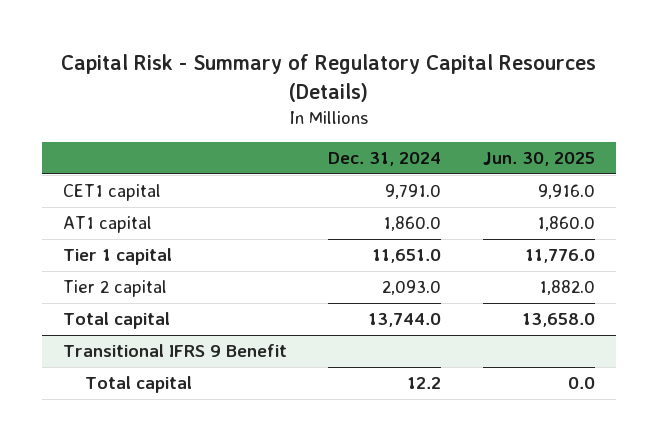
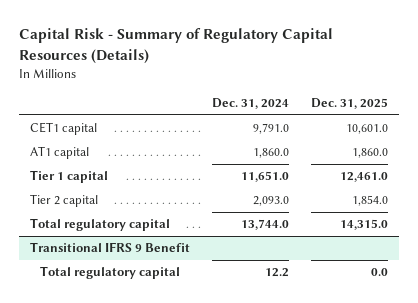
[483,152,596,167] Jun. 30, 2025 -> none
none -> [310,98,388,110] Dec. 31, 2025
[62,312,170,330] Total capital -> [29,218,170,232] Total regulatory capital
[84,376,192,394] Total capital -> [40,266,181,280] Total regulatory capital

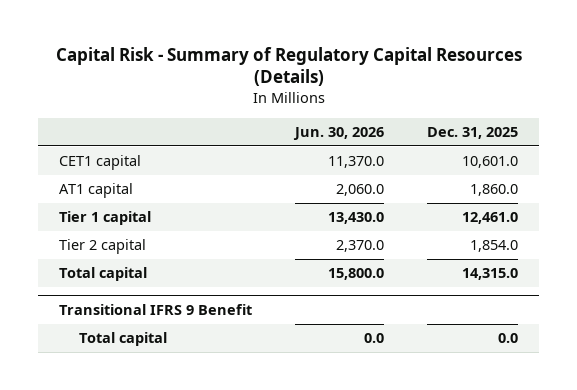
[211,98,289,110] Dec. 31, 2024 -> none
none -> [293,127,385,141] Jun. 30, 2026
[29,218,170,232] Total regulatory capital -> [59,267,148,282] Total capital
[40,266,181,280] Total regulatory capital -> [78,332,167,347] Total capital

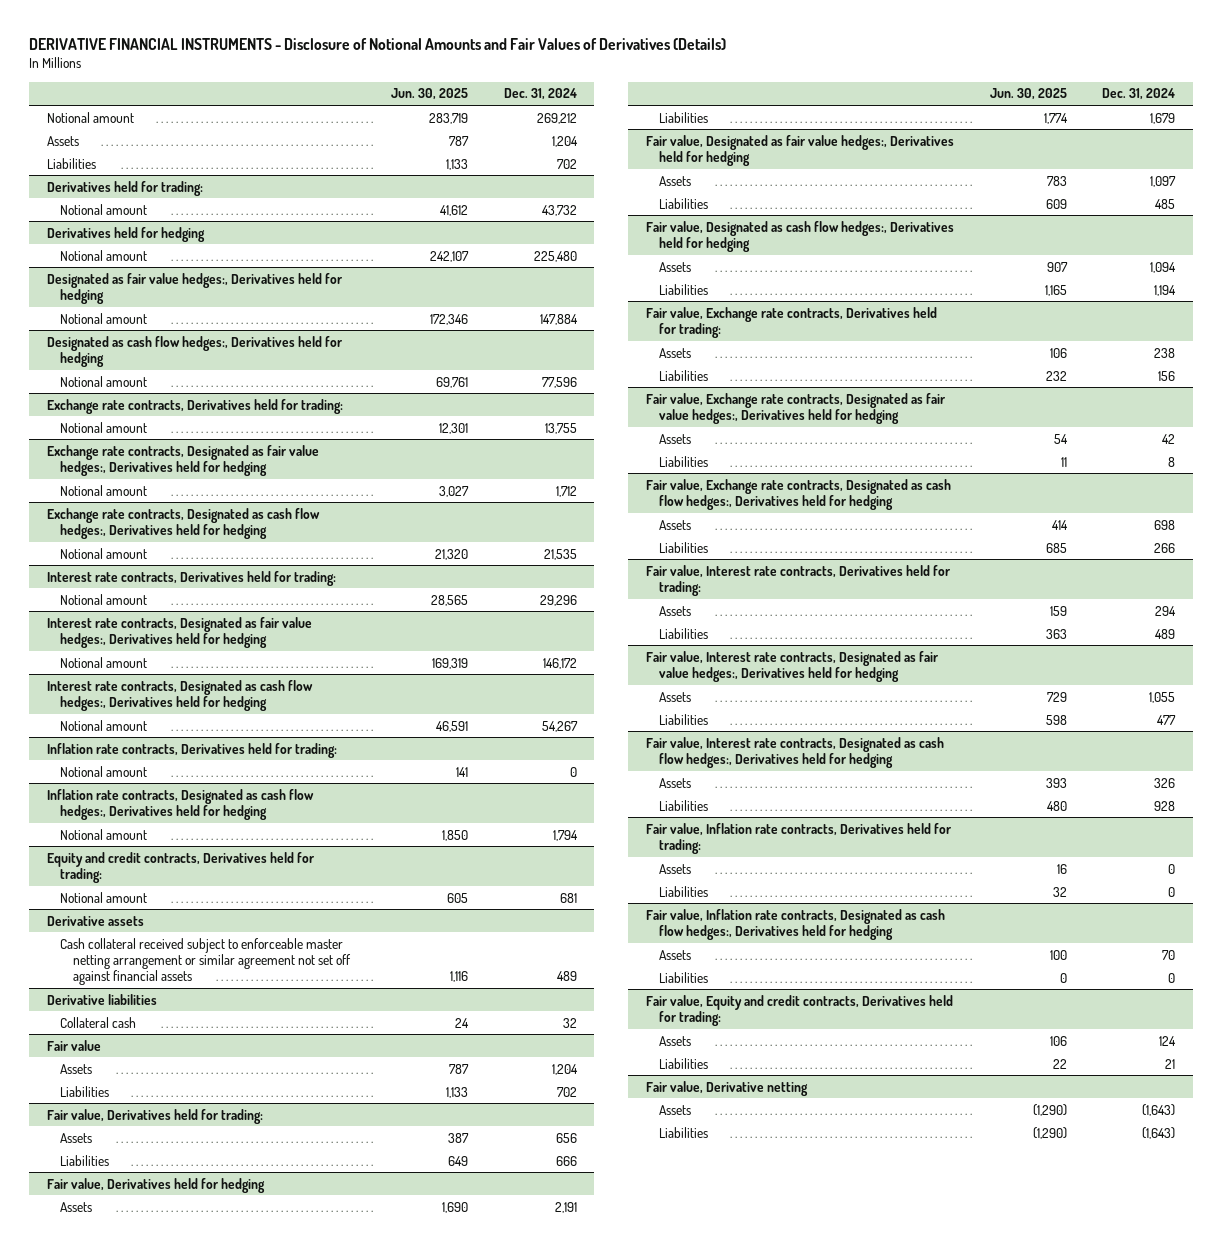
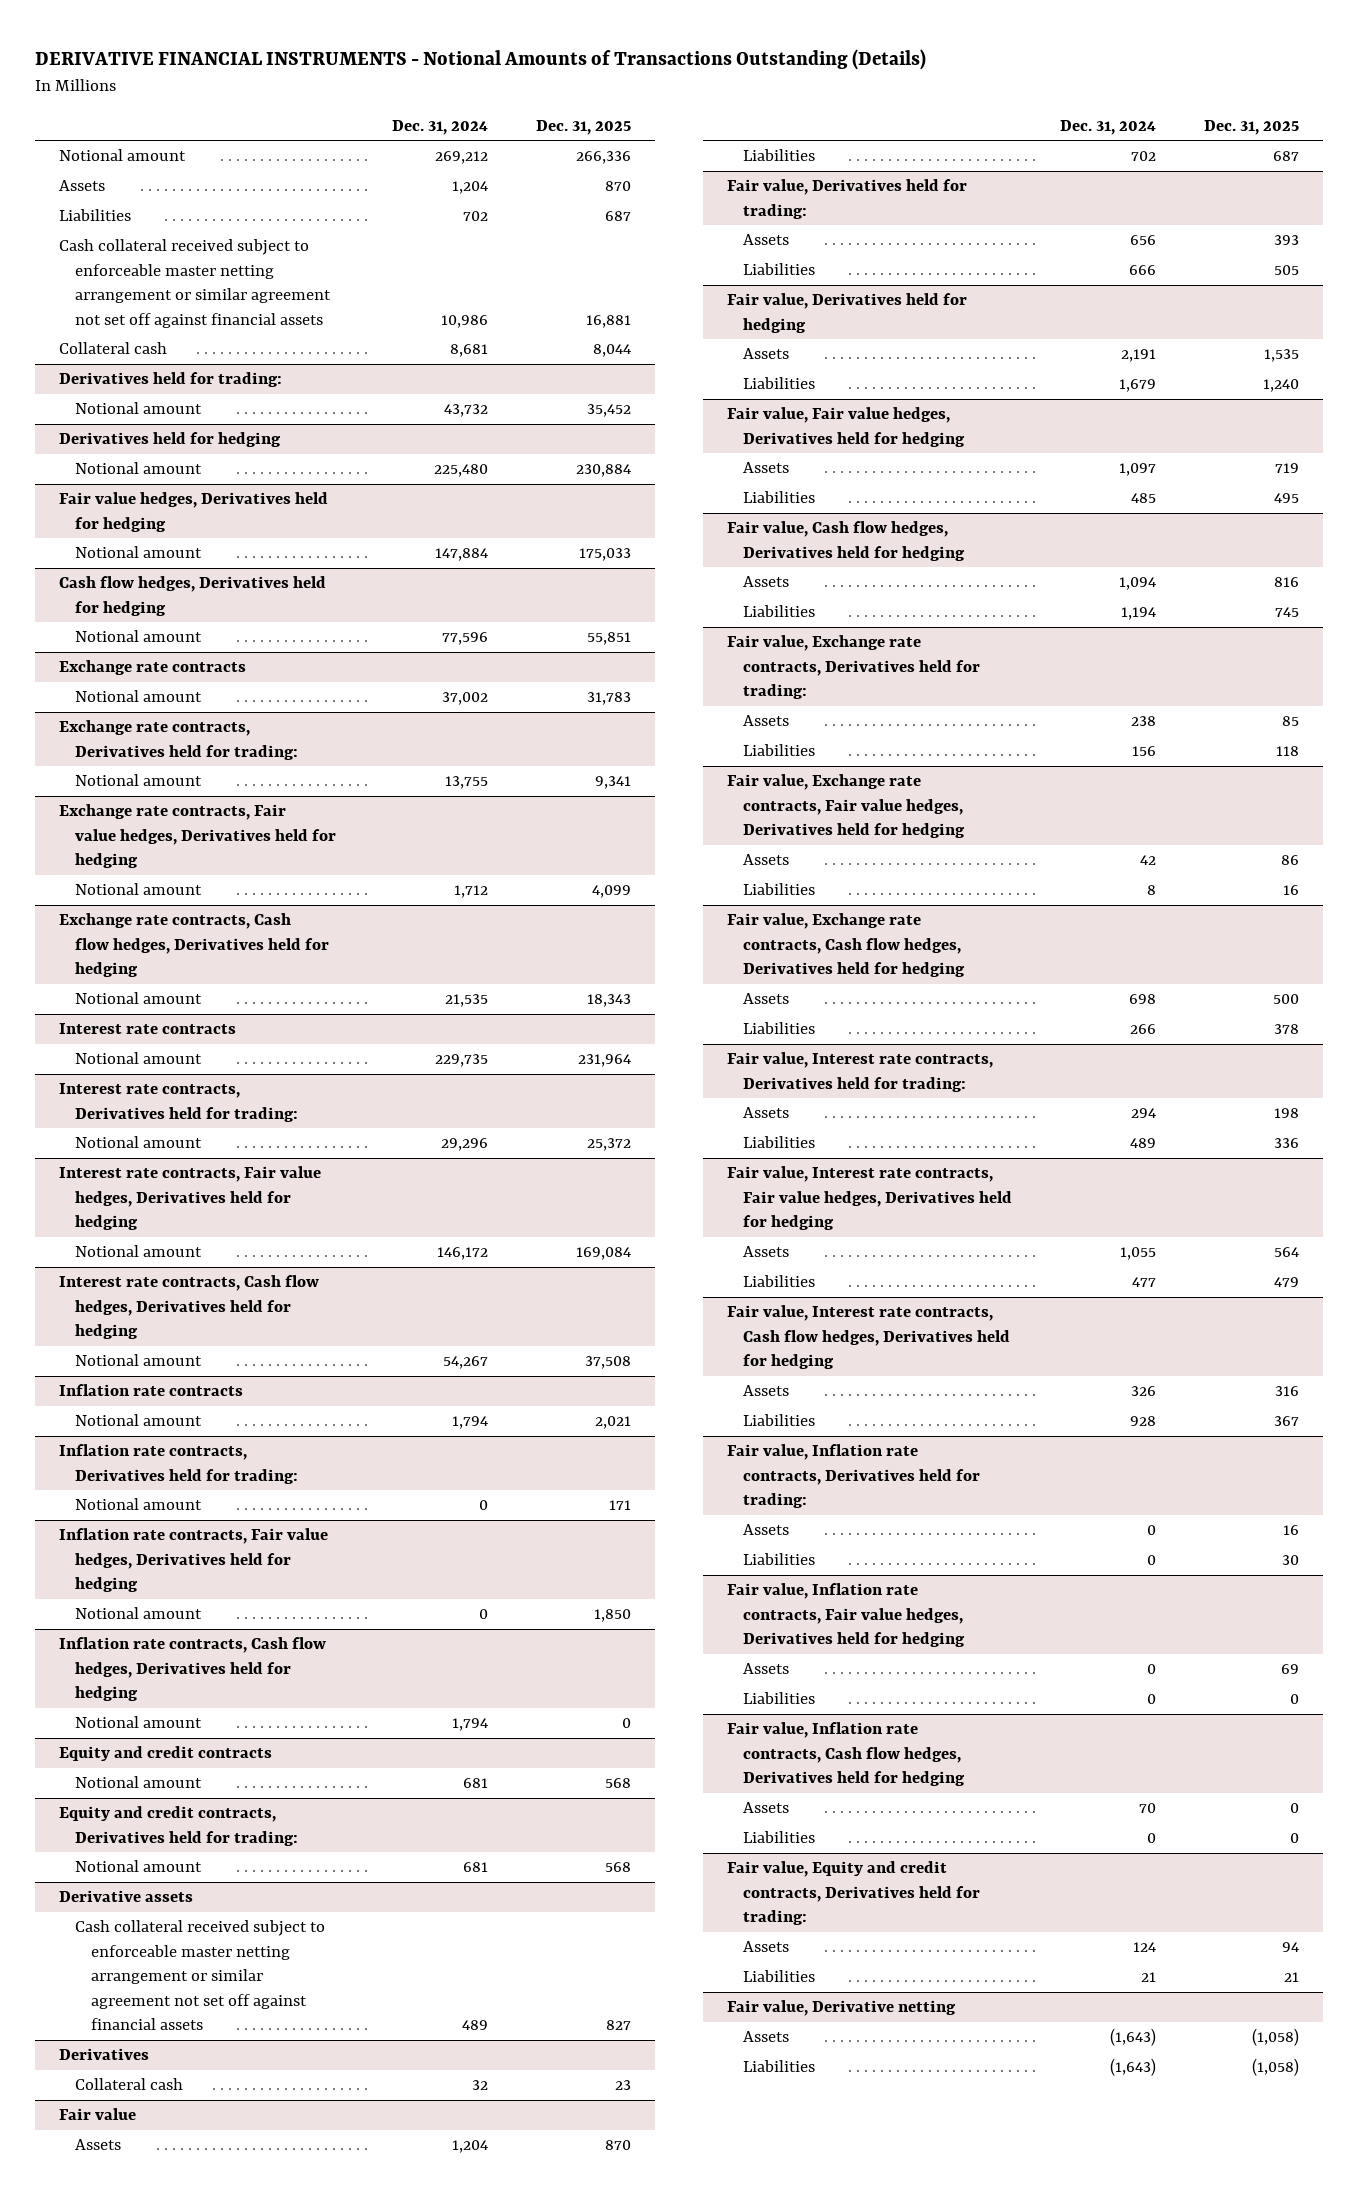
[29,38,727,51] DERIVATIVE FINANCIAL INSTRUMENTS - Disclosure of Notional Amounts and Fair Values of Derivatives (Details) -> [35,49,927,71] DERIVATIVE FINANCIAL INSTRUMENTS - Notional Amounts of Transactions Outstanding (Details)
[390,88,468,101] Jun. 30, 2025 -> none
none -> [536,119,632,135] Dec. 31, 2025
none -> [59,239,332,328] Cash collateral received subject to enforceable master netting arrangement or similar agreement not set off against financial assets
none -> [59,342,168,355] Collateral cash
[47,272,344,304] Designated as fair value hedges:, Derivatives held for hedging -> [59,492,329,532] Fair value hedges, Derivatives held for hedging
[47,335,344,367] Designated as cash flow hedges:, Derivatives held for hedging -> [59,576,327,616] Cash flow hedges, Derivatives held for hedging
none -> [59,660,247,676] Exchange rate contracts
none -> [75,690,203,703] Notional amount
[47,444,320,476] Exchange rate contracts, Designated as fair value hedges:, Derivatives held for hedging -> [59,804,337,869] Exchange rate contracts, Fair value hedges, Derivatives held for hedging
[47,507,321,539] Exchange rate contracts, Designated as cash flow hedges:, Derivatives held for hedging -> [59,913,330,978] Exchange rate contracts, Cash flow hedges, Derivatives held for hedging
none -> [59,1023,237,1035] Interest rate contracts
none -> [75,1052,203,1065] Notional amount
[47,616,313,648] Interest rate contracts, Designated as fair value hedges:, Derivatives held for hedging -> [59,1166,322,1231] Interest rate contracts, Fair value hedges, Derivatives held for hedging
[47,679,314,711] Interest rate contracts, Designated as cash flow hedges:, Derivatives held for hedging -> [59,1275,320,1340] Interest rate contracts, Cash flow hedges, Derivatives held for hedging
none -> [59,1384,244,1397] Inflation rate contracts
none -> [75,1414,203,1427] Notional amount
none -> [59,1528,329,1593] Inflation rate contracts, Fair value hedges, Derivatives held for hedging
none -> [75,1607,203,1620] Notional amount
[47,788,315,820] Inflation rate contracts, Designated as cash flow hedges:, Derivatives held for hedging -> [59,1637,327,1702] Inflation rate contracts, Cash flow hedges, Derivatives held for hedging
none -> [59,1746,273,1762] Equity and credit contracts
none -> [75,1776,203,1789] Notional amount
[47,993,158,1005] Derivative liabilities -> [59,2048,150,2061] Derivatives
[645,134,954,166] Fair value, Designated as fair value hedges:, Derivatives held for hedging -> [727,407,966,447] Fair value, Fair value hedges, Derivatives held for hedging
[645,220,954,252] Fair value, Designated as cash flow hedges:, Derivatives held for hedging -> [727,521,966,561] Fair value, Cash flow hedges, Derivatives held for hedging
[645,392,946,424] Fair value, Exchange rate contracts, Designated as fair value hedges:, Derivatives held for hedging -> [727,774,966,839] Fair value, Exchange rate contracts, Fair value hedges, Derivatives held for hedging
[645,478,951,510] Fair value, Exchange rate contracts, Designated as cash flow hedges:, Derivatives held for hedging -> [727,913,966,978] Fair value, Exchange rate contracts, Cash flow hedges, Derivatives held for hedging
[645,650,939,682] Fair value, Interest rate contracts, Designated as fair value hedges:, Derivatives held for hedging -> [727,1166,1013,1231] Fair value, Interest rate contracts, Fair value hedges, Derivatives held for hedging
[645,736,944,768] Fair value, Interest rate contracts, Designated as cash flow hedges:, Derivatives held for hedging -> [727,1305,1011,1370] Fair value, Interest rate contracts, Cash flow hedges, Derivatives held for hedging
none -> [727,1583,966,1648] Fair value, Inflation rate contracts, Fair value hedges, Derivatives held for hedging
none -> [743,1663,790,1675] Assets
none -> [743,1692,816,1705] Liabilities
[645,908,945,940] Fair value, Inflation rate contracts, Designated as cash flow hedges:, Derivatives held for hedging -> [727,1722,966,1787] Fair value, Inflation rate contracts, Cash flow hedges, Derivatives held for hedging

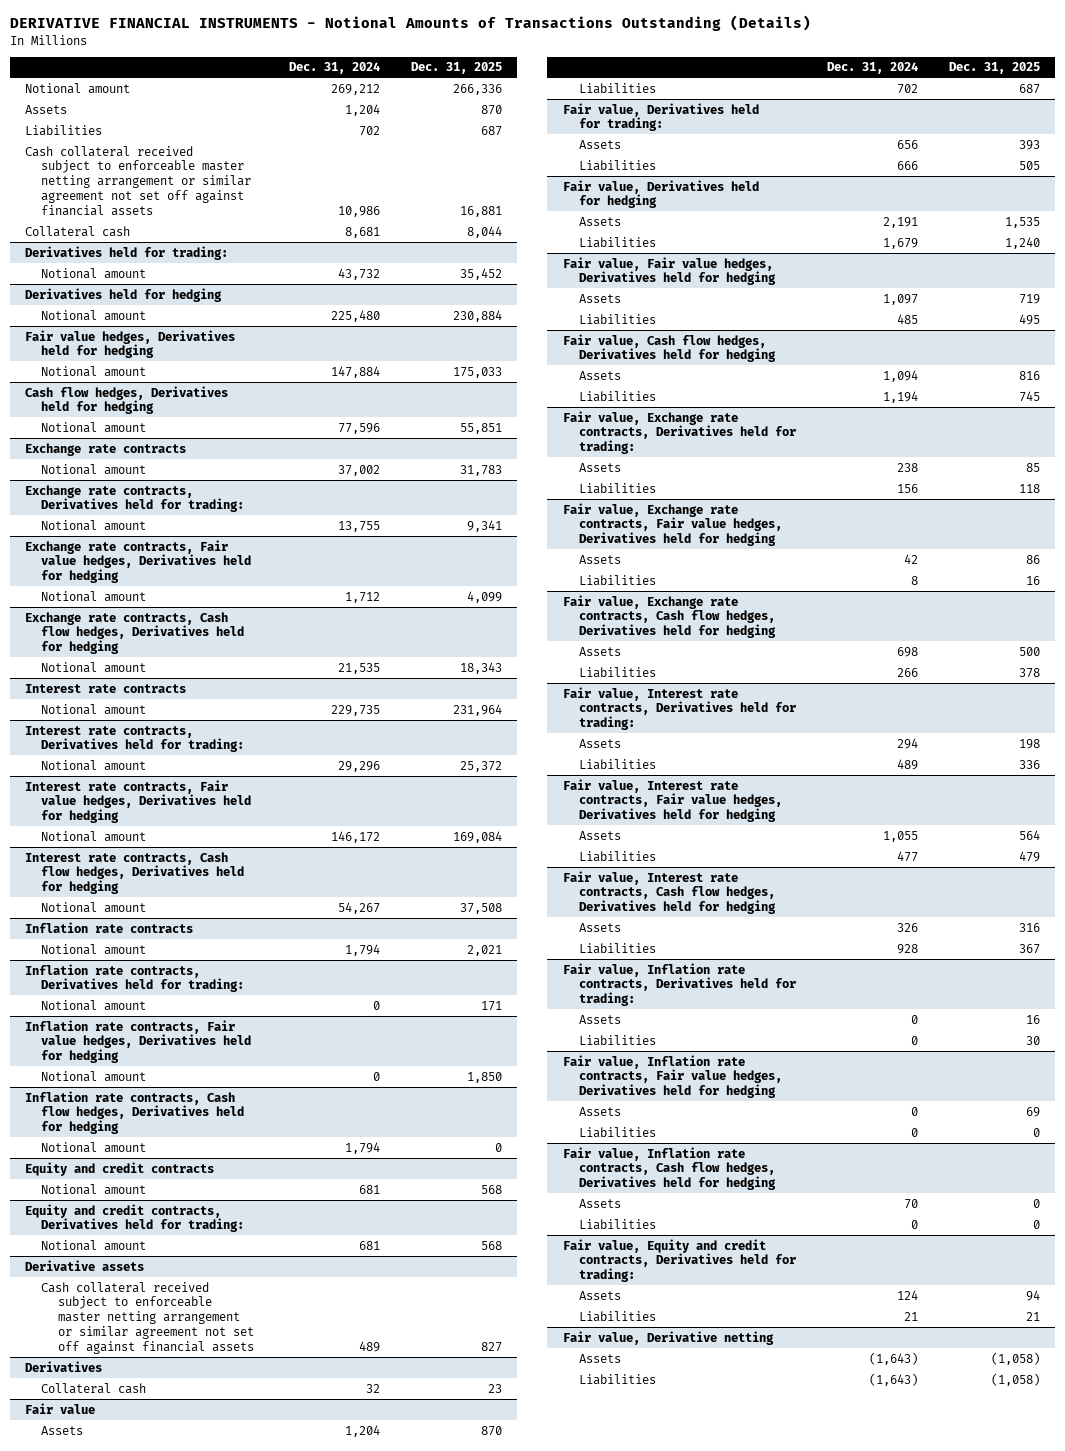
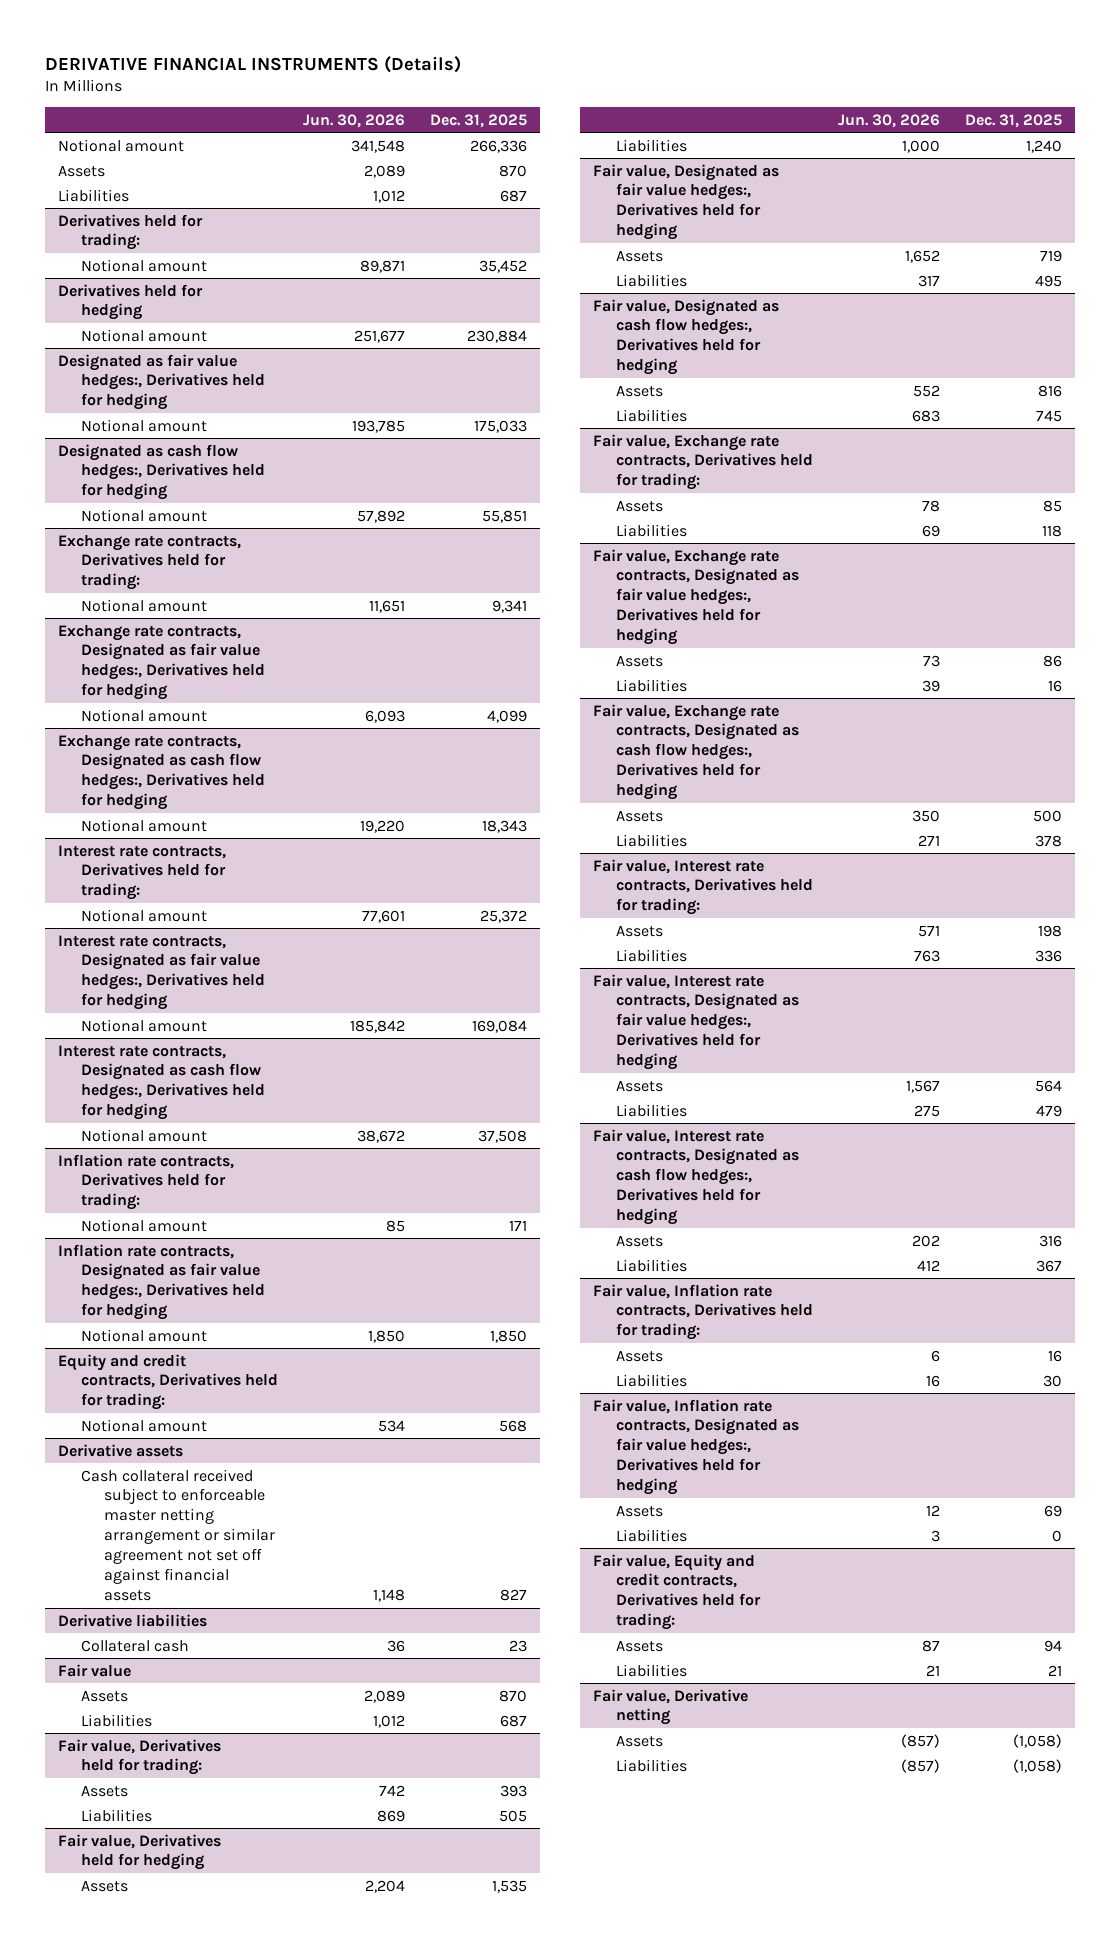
[9,15,811,32] DERIVATIVE FINANCIAL INSTRUMENTS - Notional Amounts of Transactions Outstanding (Details) -> [44,55,461,73] DERIVATIVE FINANCIAL INSTRUMENTS (Details)
[289,62,381,75] Dec. 31, 2024 -> none
none -> [302,113,405,128] Jun. 30, 2026
[25,145,252,216] Cash collateral received subject to enforceable master netting arrangement or similar agreement not set off against financial assets -> none
[25,225,131,237] Collateral cash -> none
[25,329,236,359] Fair value hedges, Derivatives held for hedging -> [57,353,265,411] Designated as fair value hedges:, Derivatives held for hedging
[25,385,229,415] Cash flow hedges, Derivatives held for hedging -> [57,443,265,501] Designated as cash flow hedges:, Derivatives held for hedging
[25,442,187,456] Exchange rate contracts -> none
[41,463,147,475] Notional amount -> none
[25,539,252,584] Exchange rate contracts, Fair value hedges, Derivatives held for hedging -> [57,624,265,701] Exchange rate contracts, Designated as fair value hedges:, Derivatives held for hedging
[25,611,245,655] Exchange rate contracts, Cash flow hedges, Derivatives held for hedging -> [57,734,265,811] Exchange rate contracts, Designated as cash flow hedges:, Derivatives held for hedging
[25,683,187,693] Interest rate contracts -> none
[41,703,147,715] Notional amount -> none
[25,779,252,824] Interest rate contracts, Fair value hedges, Derivatives held for hedging -> [57,934,265,1011] Interest rate contracts, Designated as fair value hedges:, Derivatives held for hedging
[25,851,245,895] Interest rate contracts, Cash flow hedges, Derivatives held for hedging -> [57,1044,265,1121] Interest rate contracts, Designated as cash flow hedges:, Derivatives held for hedging
[25,921,194,933] Inflation rate contracts -> none
[41,943,147,955] Notional amount -> none
[25,1019,252,1064] Inflation rate contracts, Fair value hedges, Derivatives held for hedging -> [57,1243,265,1321] Inflation rate contracts, Designated as fair value hedges:, Derivatives held for hedging
[25,1090,245,1135] Inflation rate contracts, Cash flow hedges, Derivatives held for hedging -> none
[41,1141,147,1153] Notional amount -> none
[25,1161,215,1176] Equity and credit contracts -> none
[41,1183,147,1195] Notional amount -> none
[25,1360,103,1372] Derivatives -> [57,1613,207,1627] Derivative liabilities
[562,256,777,286] Fair value, Fair value hedges, Derivatives held for hedging -> [592,163,779,241] Fair value, Designated as fair value hedges:, Derivatives held for hedging
[562,333,777,363] Fair value, Cash flow hedges, Derivatives held for hedging -> [592,298,779,376] Fair value, Designated as cash flow hedges:, Derivatives held for hedging
[562,502,783,547] Fair value, Exchange rate contracts, Fair value hedges, Derivatives held for hedging -> [592,548,799,646] Fair value, Exchange rate contracts, Designated as fair value hedges:, Derivatives held for hedging
[562,594,777,639] Fair value, Exchange rate contracts, Cash flow hedges, Derivatives held for hedging -> [592,703,799,801] Fair value, Exchange rate contracts, Designated as cash flow hedges:, Derivatives held for hedging
[562,778,783,823] Fair value, Interest rate contracts, Fair value hedges, Derivatives held for hedging -> [592,973,799,1071] Fair value, Interest rate contracts, Designated as fair value hedges:, Derivatives held for hedging
[562,870,777,915] Fair value, Interest rate contracts, Cash flow hedges, Derivatives held for hedging -> [592,1128,799,1226] Fair value, Interest rate contracts, Designated as cash flow hedges:, Derivatives held for hedging
[562,1054,783,1099] Fair value, Inflation rate contracts, Fair value hedges, Derivatives held for hedging -> [592,1398,799,1496] Fair value, Inflation rate contracts, Designated as fair value hedges:, Derivatives held for hedging
[562,1146,777,1191] Fair value, Inflation rate contracts, Cash flow hedges, Derivatives held for hedging -> none
[579,1198,622,1208] Assets -> none
[579,1218,657,1230] Liabilities -> none

